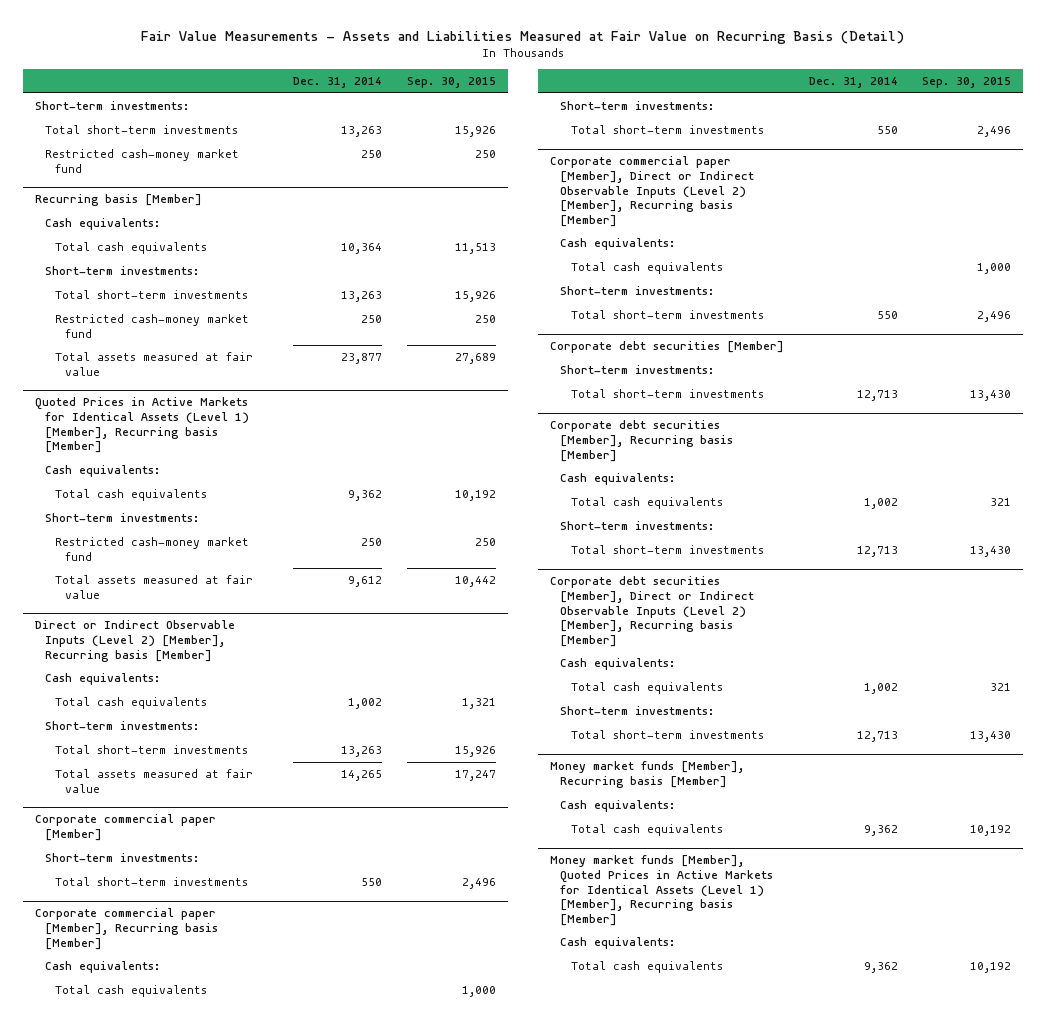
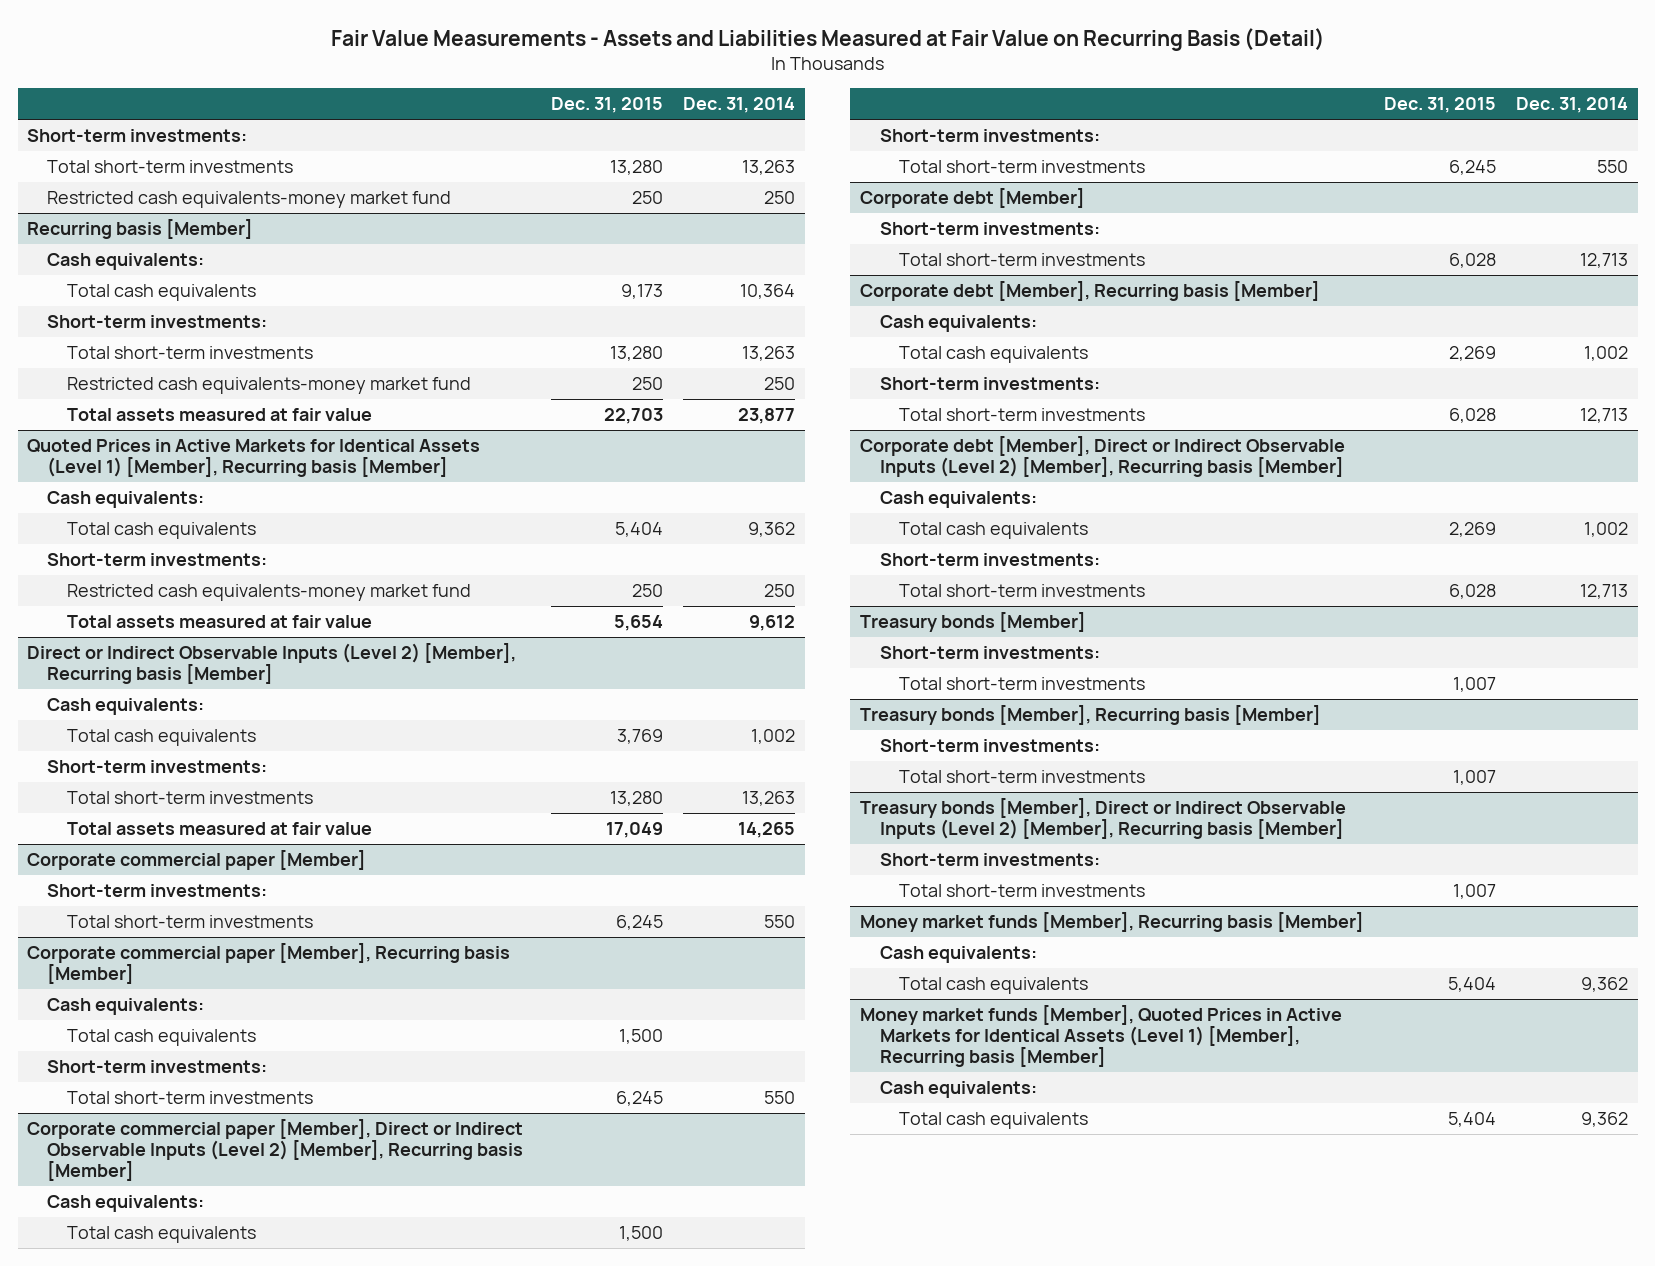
[406,77,496,89] Sep. 30, 2015 -> none
none -> [551,97,664,114] Dec. 31, 2015
[44,148,239,173] Restricted cash-money market fund -> [47,191,452,209] Restricted cash equivalents-money market fund
[55,313,250,338] Restricted cash-money market fund -> [66,377,471,395] Restricted cash equivalents-money market fund
[55,536,250,561] Restricted cash-money market fund -> [66,584,471,602] Restricted cash equivalents-money market fund
[550,341,785,354] Corporate debt securities [Member] -> [860,188,1086,209] Corporate debt [Member]
[550,420,734,462] Corporate debt securities [Member], Recurring basis [Member] -> [860,281,1321,302] Corporate debt [Member], Recurring basis [Member]
[550,576,755,647] Corporate debt securities [Member], Direct or Indirect Observable Inputs (Level 2) [Member], Recurring basis [Member] -> [860,436,1346,478] Corporate debt [Member], Direct or Indirect Observable Inputs (Level 2) [Member], Recurring basis [Member]
none -> [860,612,1087,633] Treasury bonds [Member]
none -> [879,646,1100,660] Short-term investments:
none -> [899,677,1146,691] Total short-term investments
none -> [860,705,1322,726] Treasury bonds [Member], Recurring basis [Member]
none -> [879,739,1100,753] Short-term investments:
none -> [899,770,1146,784] Total short-term investments
none -> [860,798,1347,840] Treasury bonds [Member], Direct or Indirect Observable Inputs (Level 2) [Member], Recurring basis [Member]
none -> [879,853,1100,867] Short-term investments:
none -> [899,884,1146,898] Total short-term investments

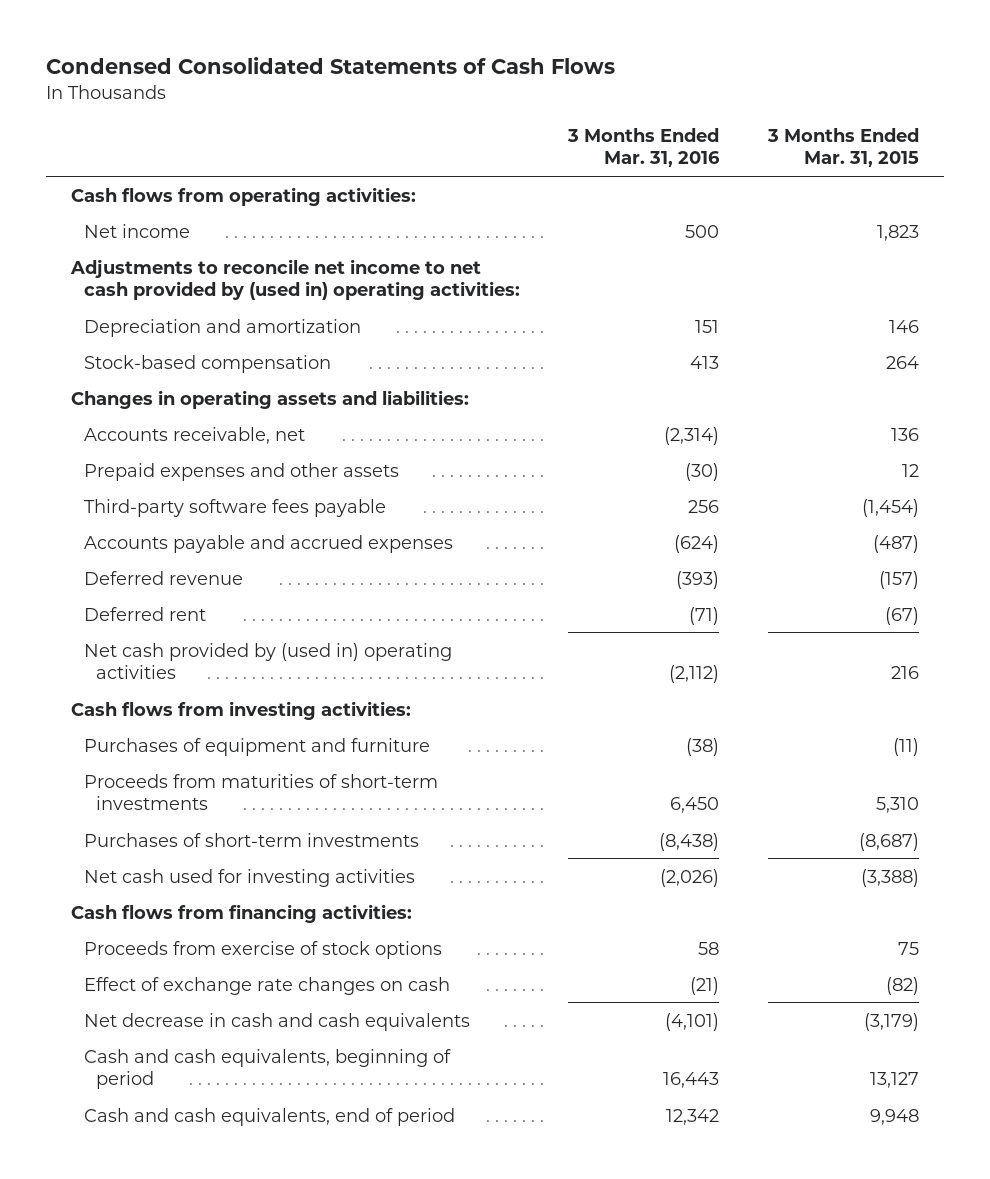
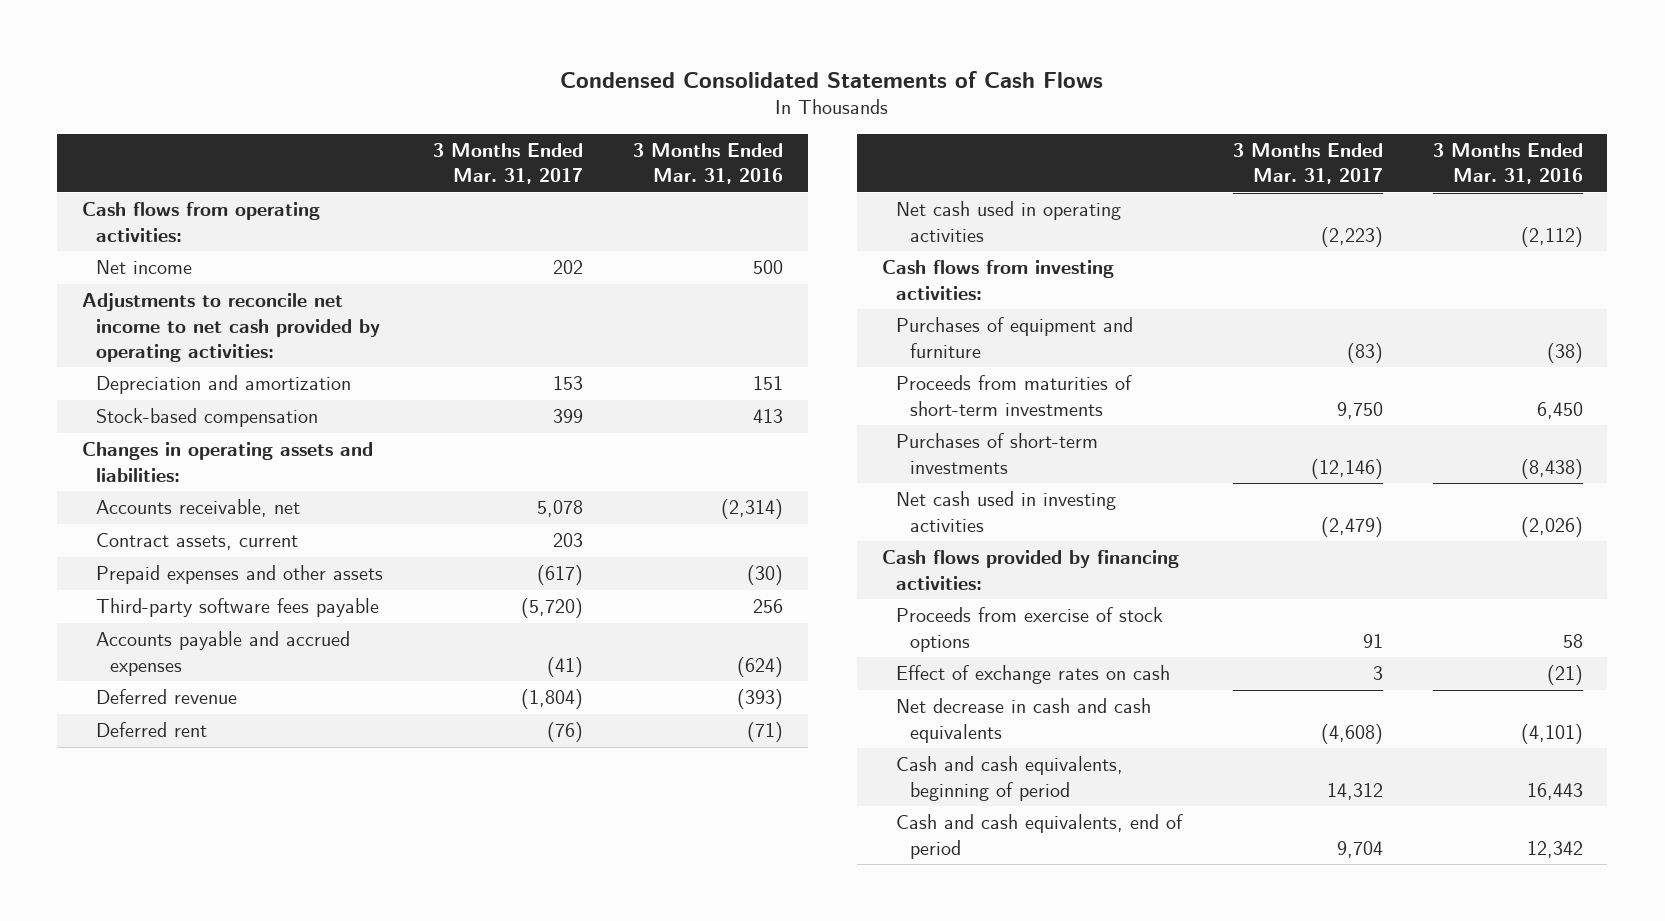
[767,127,920,168] 3 Months Ended Mar. 31, 2015 -> none
none -> [433,143,584,185] 3 Months Ended Mar. 31, 2017
[69,258,520,301] Adjustments to reconcile net income to net cash provided by (used in) operating activities: -> [82,293,381,362] Adjustments to reconcile net income to net cash provided by operating activities:
none -> [96,533,299,551] Contract assets, current
[83,642,452,680] Net cash provided by (used in) operating activities -> [895,201,1121,242] Net cash used in operating activities
[83,868,415,887] Net cash used for investing activities -> [895,491,1116,532] Net cash used in investing activities
[70,903,412,923] Cash flows from financing activities: -> [881,550,1179,590] Cash flows provided by financing activities:
[83,976,450,995] Effect of exchange rate changes on cash -> [895,665,1170,685] Effect of exchange rates on cash

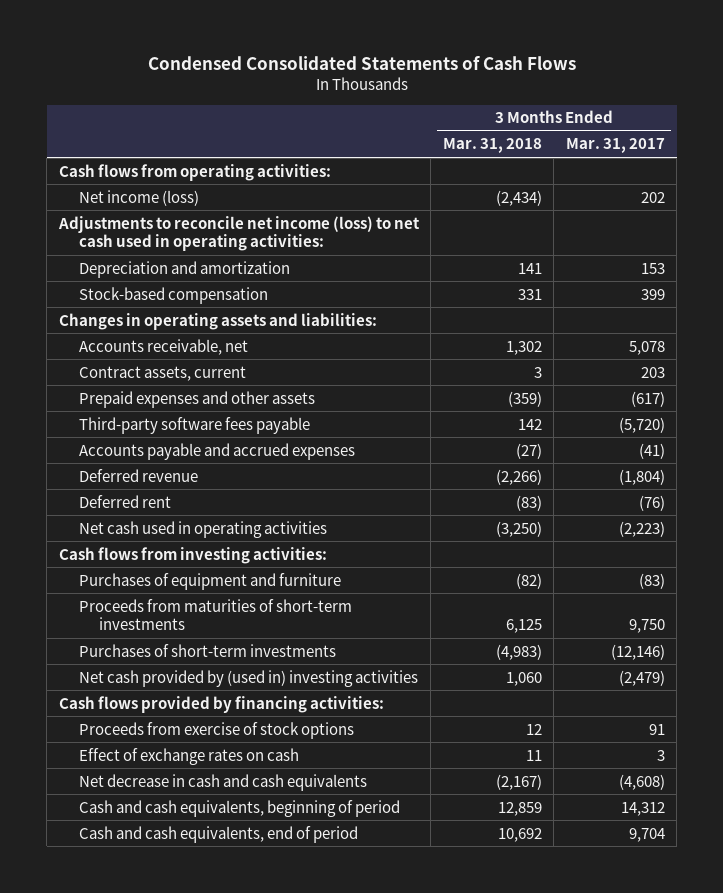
[633,143,784,185] 3 Months Ended Mar. 31, 2016 -> none
none -> [442,138,542,154] Mar. 31, 2018
[96,260,193,275] Net income -> [78,189,199,206] Net income (loss)
[82,293,381,362] Adjustments to reconcile net income to net cash provided by operating activities: -> [57,215,420,252] Adjustments to reconcile net income (loss) to net cash used in operating activities:
[895,491,1116,532] Net cash used in investing activities -> [78,669,418,687] Net cash provided by (used in) investing activities

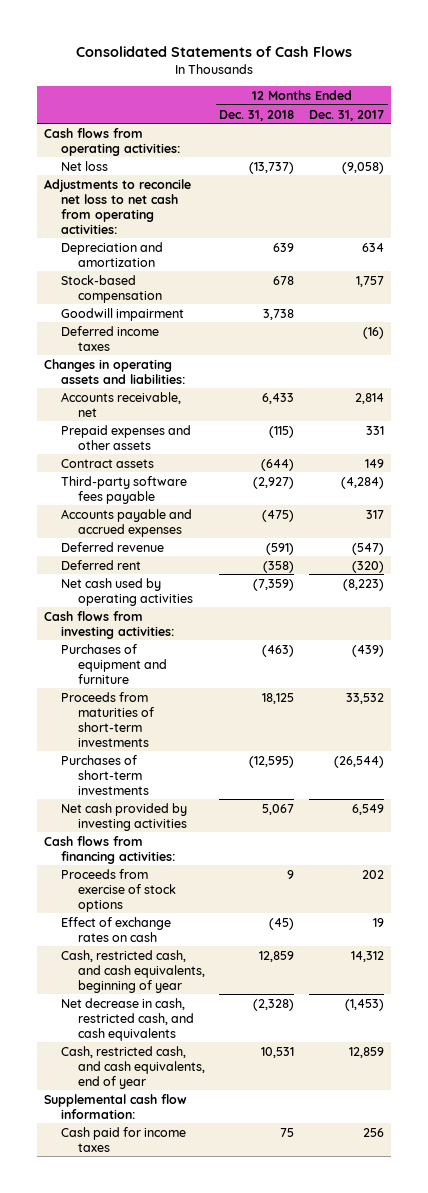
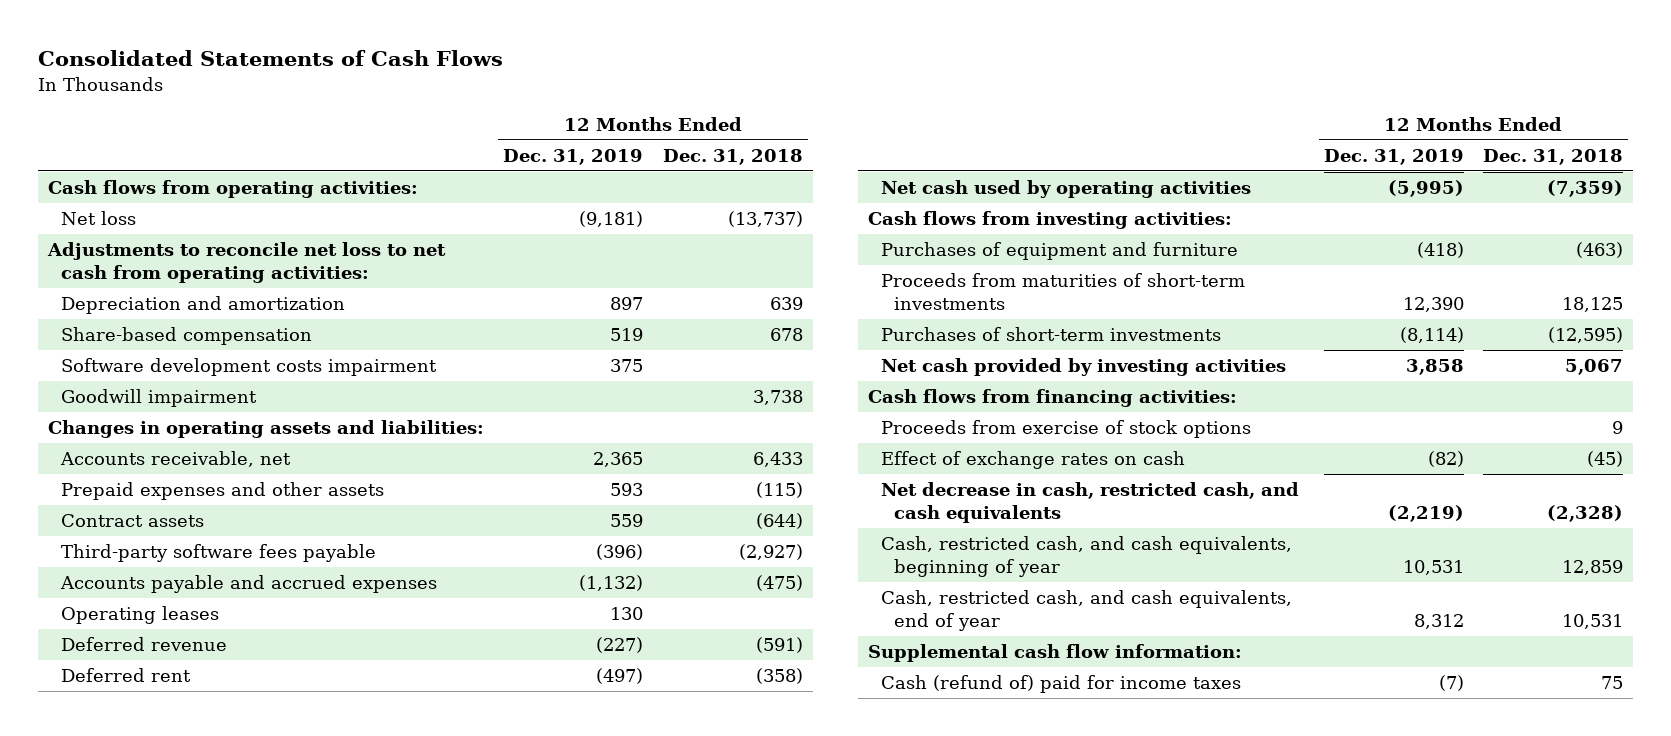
[308,109,384,121] Dec. 31, 2017 -> none
none -> [503,148,644,165] Dec. 31, 2019
[61,274,162,303] Stock-based compensation -> [60,327,312,346] Share-based compensation
none -> [60,358,437,377] Software development costs impairment
[61,325,160,351] Deferred income taxes -> none
none -> [60,606,219,625] Operating leases
[61,949,205,993] Cash, restricted cash, and cash equivalents, beginning of year -> [881,536,1293,577] Cash, restricted cash, and cash equivalents, beginning of year
[61,1126,187,1152] Cash paid for income taxes -> [881,675,1242,694] Cash (refund of) paid for income taxes

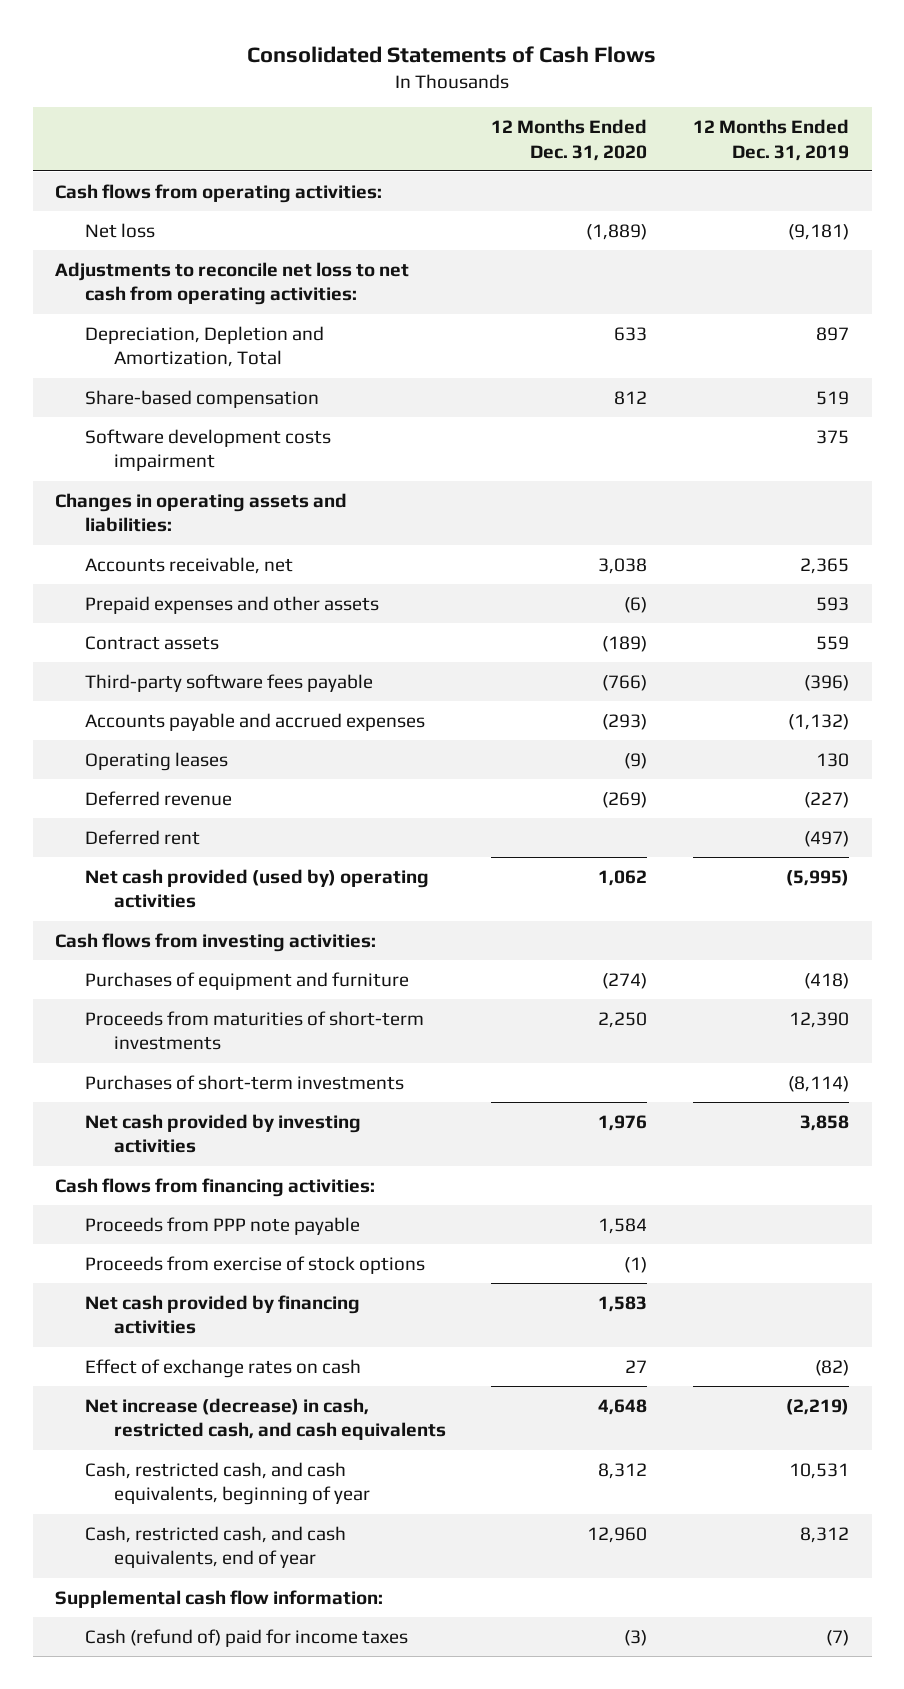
[662,148,803,165] Dec. 31, 2018 -> none
none -> [491,119,648,161] 12 Months Ended Dec. 31, 2020
[60,296,345,315] Depreciation and amortization -> [84,325,324,368] Depreciation, Depletion and Amortization, Total
[60,389,257,408] Goodwill impairment -> none
[881,180,1252,199] Net cash used by operating activities -> [84,868,429,909] Net cash provided (used by) operating activities
none -> [84,1216,360,1235] Proceeds from PPP note payable
none -> [84,1294,360,1335] Net cash provided by financing activities
[881,482,1300,523] Net decrease in cash, restricted cash, and cash equivalents -> [84,1397,446,1441] Net increase (decrease) in cash, restricted cash, and cash equivalents

